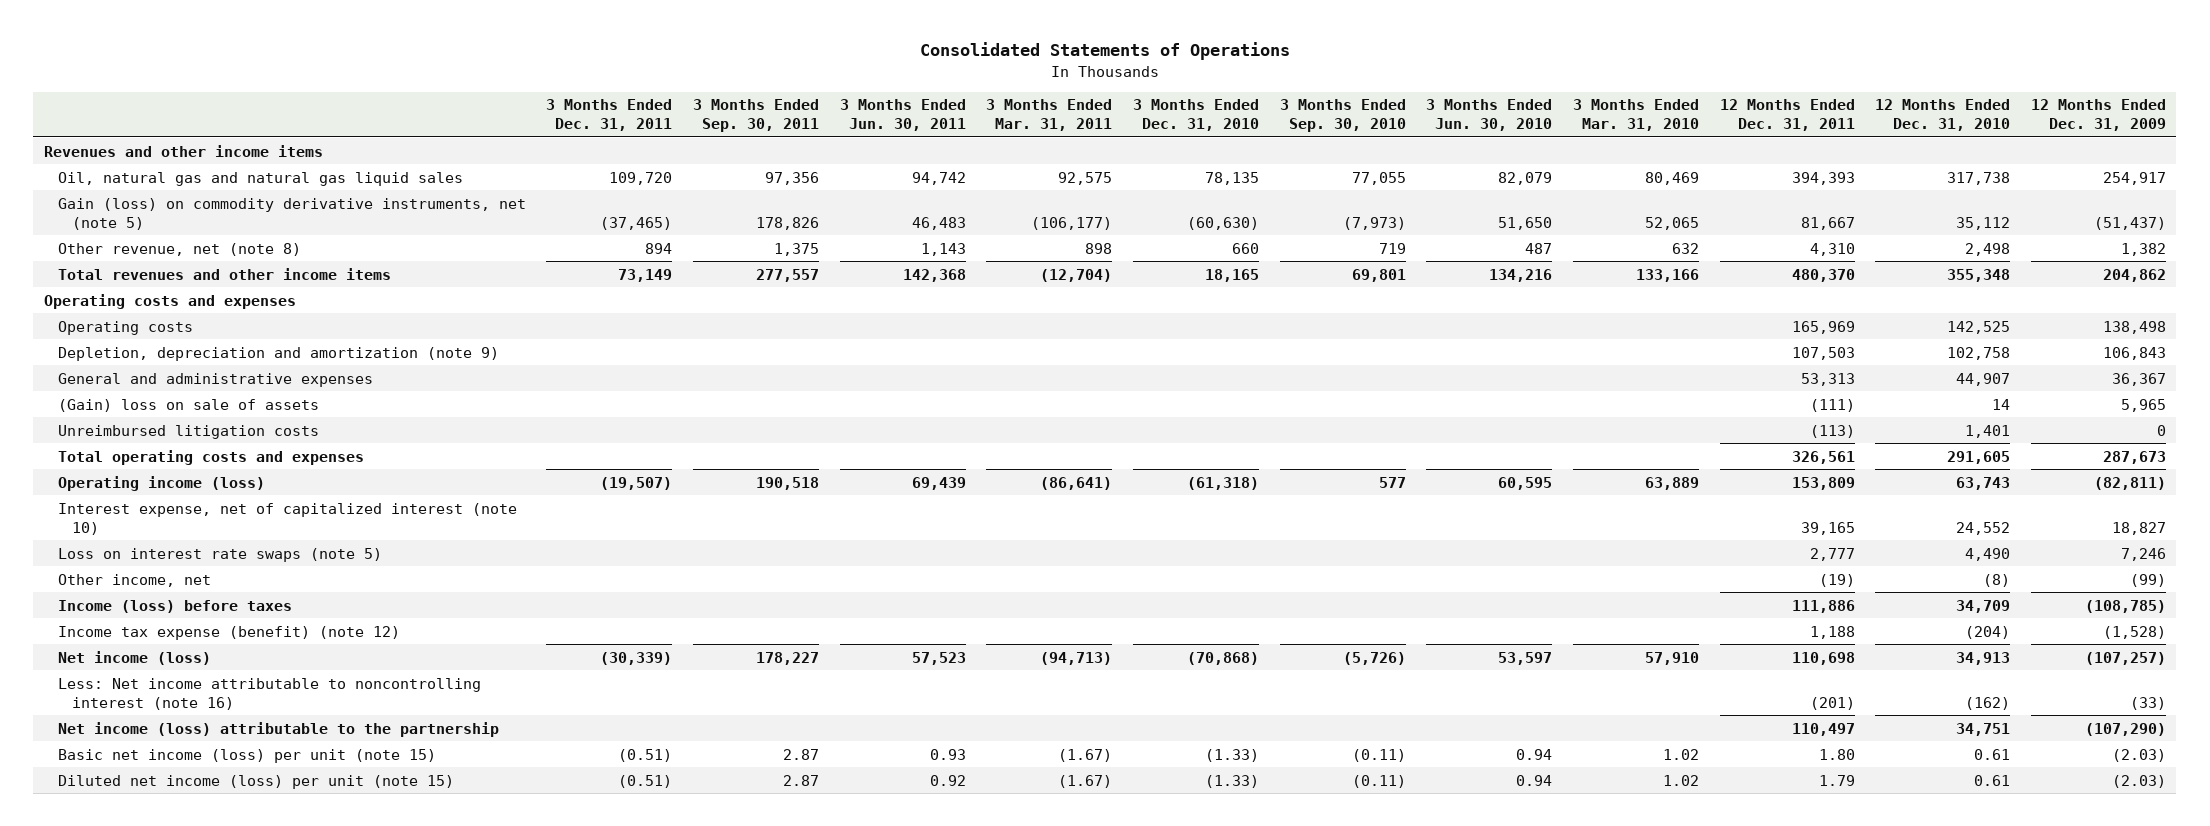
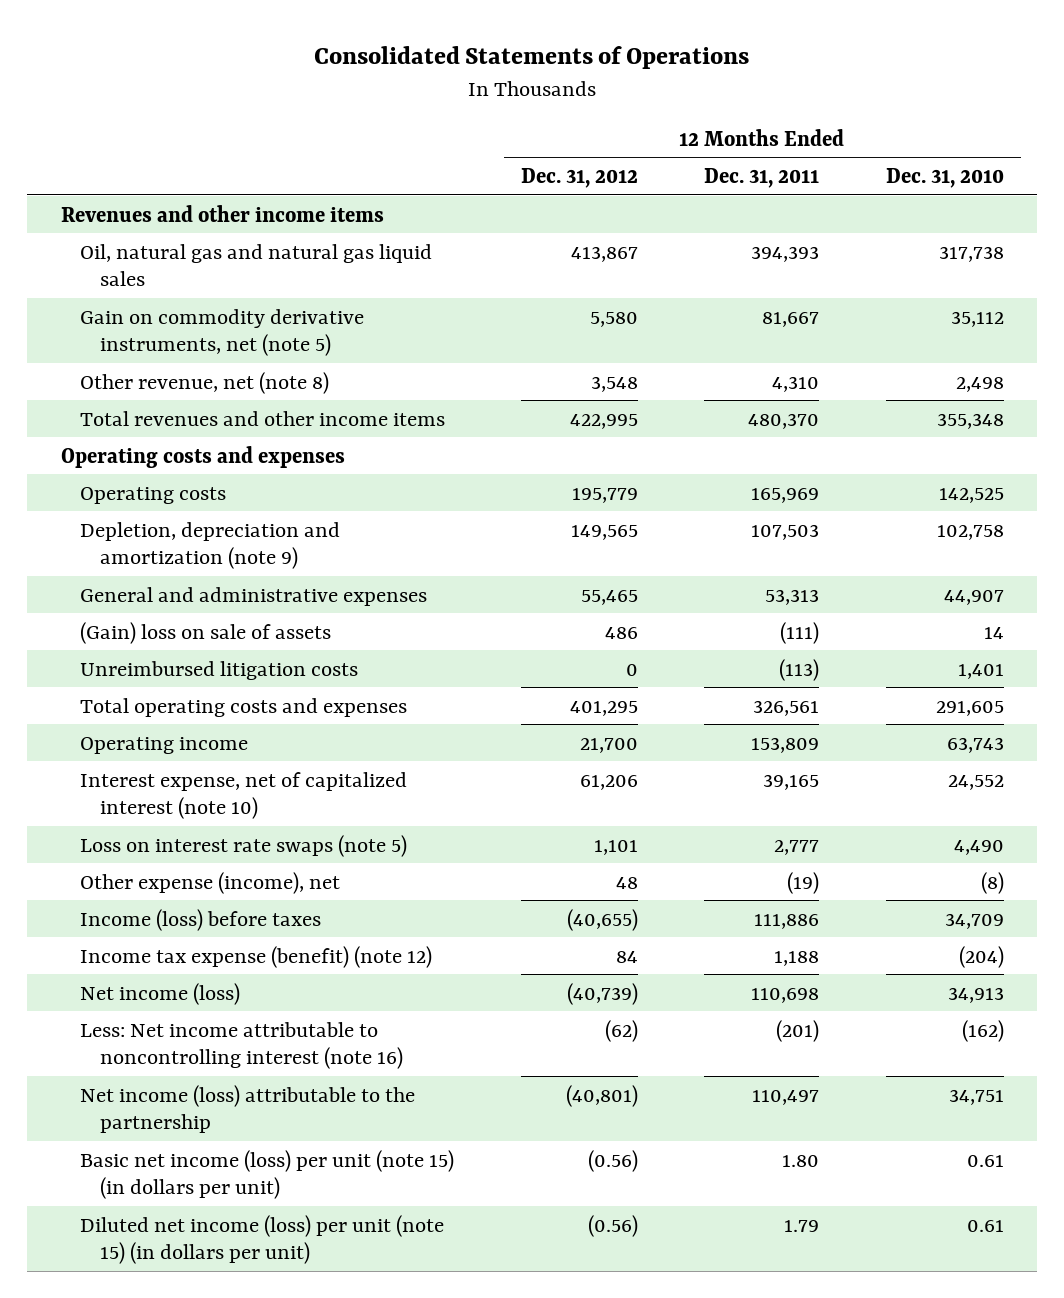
[546,99,673,132] 3 Months Ended Dec. 31, 2011 -> none
[692,99,819,133] 3 Months Ended Sep. 30, 2011 -> none
[839,99,966,132] 3 Months Ended Jun. 30, 2011 -> none
[986,99,1113,132] 3 Months Ended Mar. 31, 2011 -> none
[1132,99,1259,132] 3 Months Ended Dec. 31, 2010 -> none
[1279,99,1406,133] 3 Months Ended Sep. 30, 2010 -> none
[1426,99,1553,132] 3 Months Ended Jun. 30, 2010 -> none
[1573,99,1700,132] 3 Months Ended Mar. 31, 2010 -> none
[2031,99,2167,132] 12 Months Ended Dec. 31, 2009 -> none
none -> [520,168,638,189] Dec. 31, 2012
[57,197,526,230] Gain (loss) on commodity derivative instruments, net (note 5) -> [80,308,365,356] Gain on commodity derivative instruments, net (note 5)
[57,475,265,491] Operating income (loss) -> [80,736,249,754] Operating income
[57,573,211,587] Other income, net -> [80,871,341,894] Other expense (income), net
[57,748,436,763] Basic net income (loss) per unit (note 15) -> [80,1149,455,1199] Basic net income (loss) per unit (note 15) (in dollars per unit)
[57,774,454,789] Diluted net income (loss) per unit (note 15) -> [80,1214,445,1264] Diluted net income (loss) per unit (note 15) (in dollars per unit)

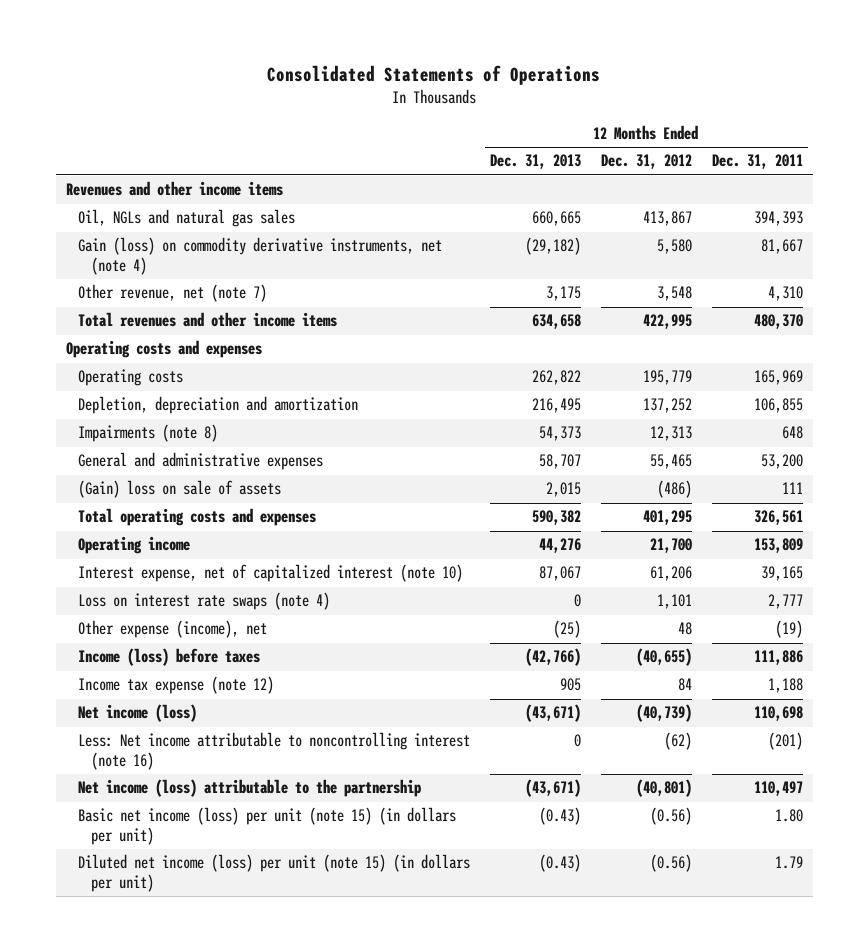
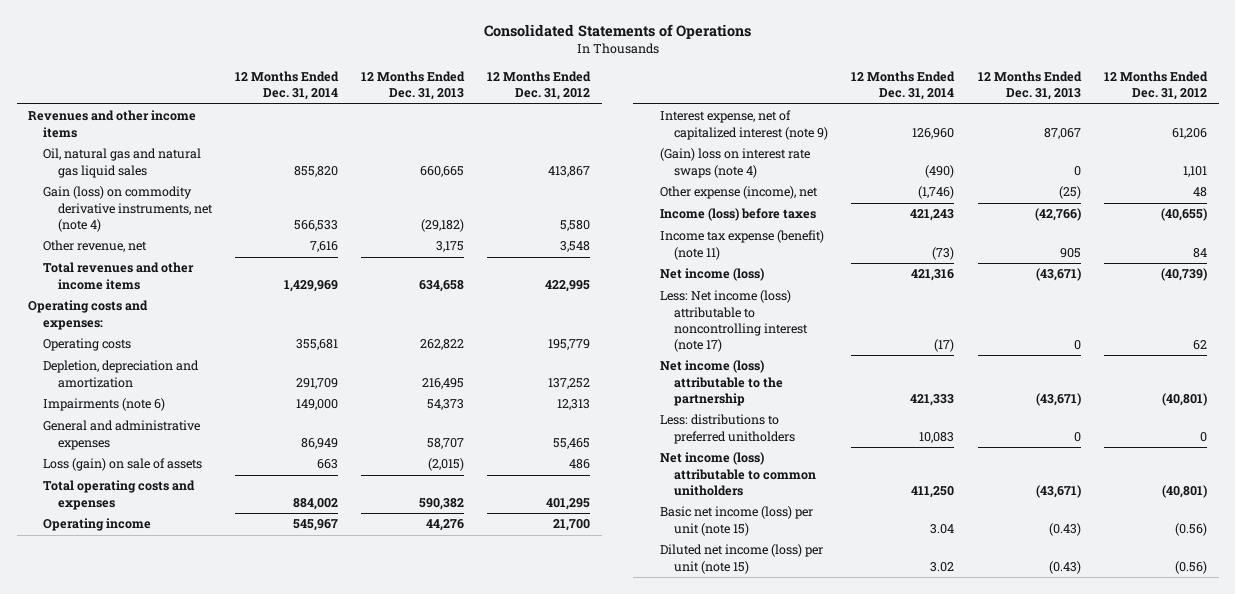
[711,154,803,170] Dec. 31, 2011 -> none
none -> [234,70,339,101] 12 Months Ended Dec. 31, 2014
[78,209,296,228] Oil, NGLs and natural gas sales -> [42,148,201,178] Oil, natural gas and natural gas liquid sales
[78,284,268,303] Other revenue, net (note 7) -> [42,240,147,253] Other revenue, net
[65,340,262,359] Operating costs and expenses -> [28,300,149,330] Operating costs and expenses:
[78,424,219,443] Impairments (note 8) -> [42,398,165,412] Impairments (note 6)
[78,480,282,499] (Gain) loss on sale of assets -> [42,458,202,472] Loss (gain) on sale of assets
[546,482,582,498] 2,015 -> [428,458,465,472] (2,015)
[656,480,692,499] (486) -> [569,459,591,470] 486
[78,564,464,583] Interest expense, net of capitalized interest (note 10) -> [659,110,829,140] Interest expense, net of capitalized interest (note 9)
[78,592,331,611] Loss on interest rate swaps (note 4) -> [659,148,810,178] (Gain) loss on interest rate swaps (note 4)
[78,676,275,695] Income tax expense (note 12) -> [659,230,824,260] Income tax expense (benefit) (note 11)
[78,732,471,771] Less: Net income attributable to noncontrolling interest (note 16) -> [659,290,809,353] Less: Net income (loss) attributable to noncontrolling interest (note 17)
[663,732,692,751] (62) -> [1192,340,1207,351] 62
none -> [659,414,796,444] Less: distributions to preferred unitholders
none -> [659,452,817,496] Net income (loss) attributable to common unitholders
[78,807,457,846] Basic net income (loss) per unit (note 15) (in dollars per unit) -> [659,506,813,536] Basic net income (loss) per unit (note 15)
[78,854,471,893] Diluted net income (loss) per unit (note 15) (in dollars per unit) -> [659,544,823,574] Diluted net income (loss) per unit (note 15)

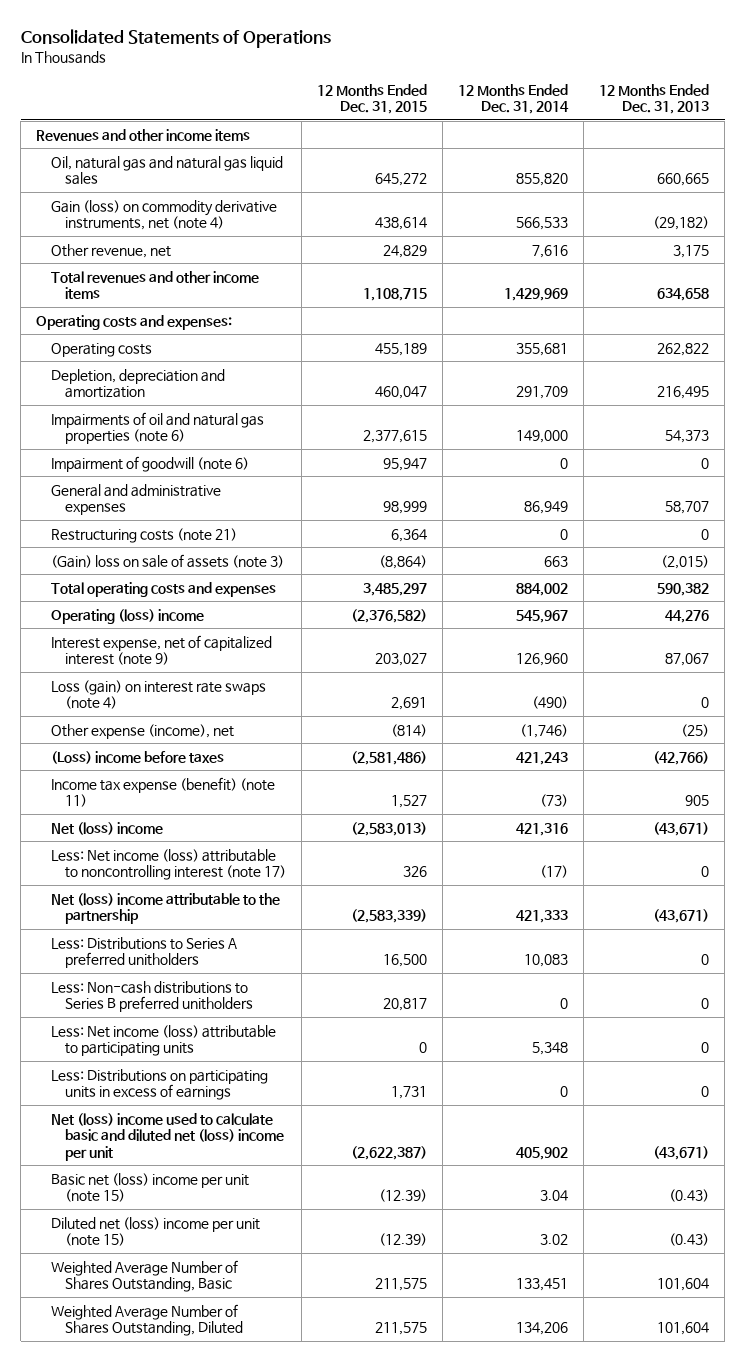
[487,70,592,101] 12 Months Ended Dec. 31, 2012 -> none
none -> [317,83,428,115] 12 Months Ended Dec. 31, 2015
[42,398,165,412] Impairments (note 6) -> [50,411,264,445] Impairments of oil and natural gas properties (note 6)
none -> [50,455,249,472] Impairment of goodwill (note 6)
none -> [50,527,237,543] Restructuring costs (note 21)
[42,458,202,472] Loss (gain) on sale of assets -> [50,553,284,568] (Gain) loss on sale of assets (note 3)
[42,518,151,532] Operating income -> [50,608,204,624] Operating (loss) income
[659,148,810,178] (Gain) loss on interest rate swaps (note 4) -> [50,679,266,710] Loss (gain) on interest rate swaps (note 4)
[659,208,816,222] Income (loss) before taxes -> [50,750,224,764] (Loss) income before taxes
[659,268,764,282] Net income (loss) -> [50,821,163,835] Net (loss) income
[659,360,784,406] Net income (loss) attributable to the partnership -> [50,892,280,925] Net (loss) income attributable to the partnership
[659,414,796,444] Less: distributions to preferred unitholders -> [50,936,237,969] Less: Distributions to Series A preferred unitholders
none -> [50,980,254,1013] Less: Non-cash distributions to Series B preferred unitholders
none -> [50,1024,276,1057] Less: Net income (loss) attributable to participating units
none -> [50,1068,268,1101] Less: Distributions on participating units in excess of earnings
[659,452,817,496] Net income (loss) attributable to common unitholders -> [50,1112,285,1161] Net (loss) income used to calculate basic and diluted net (loss) income per unit
[911,485,955,498] 411,250 -> [516,1146,569,1160] 405,902
[659,506,813,536] Basic net income (loss) per unit (note 15) -> [50,1172,249,1203] Basic net (loss) income per unit (note 15)
[659,544,823,574] Diluted net income (loss) per unit (note 15) -> [50,1216,260,1247] Diluted net (loss) income per unit (note 15)
none -> [50,1259,238,1293] Weighted Average Number of Shares Outstanding, Basic
none -> [50,1303,244,1337] Weighted Average Number of Shares Outstanding, Diluted

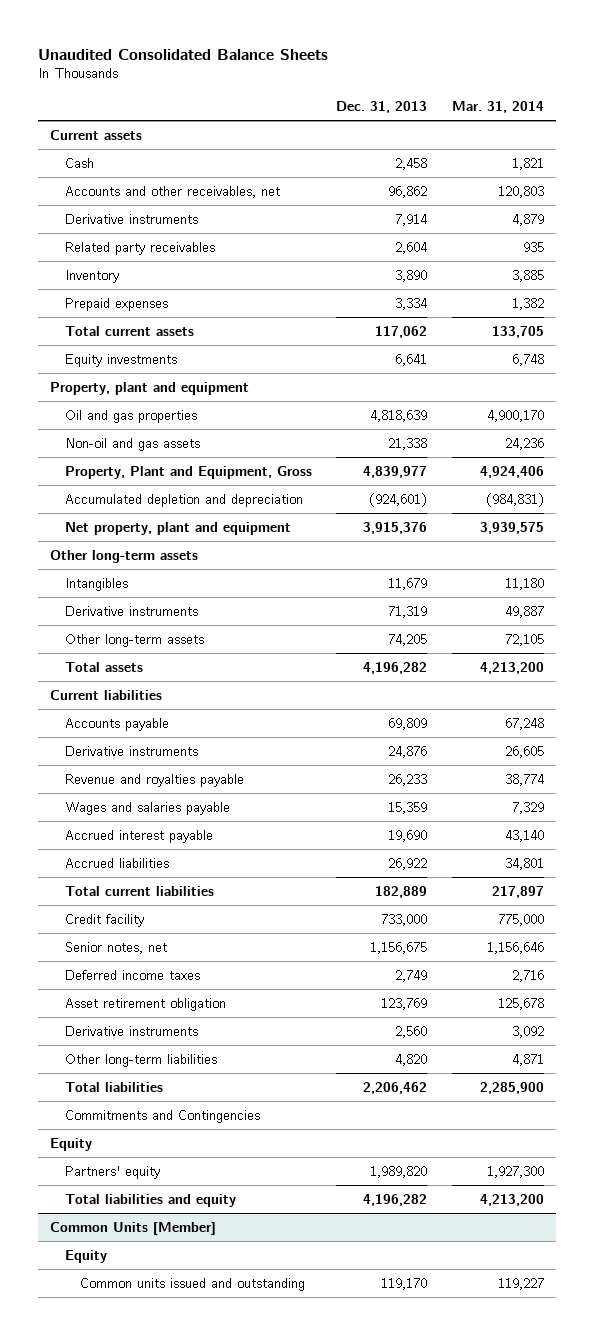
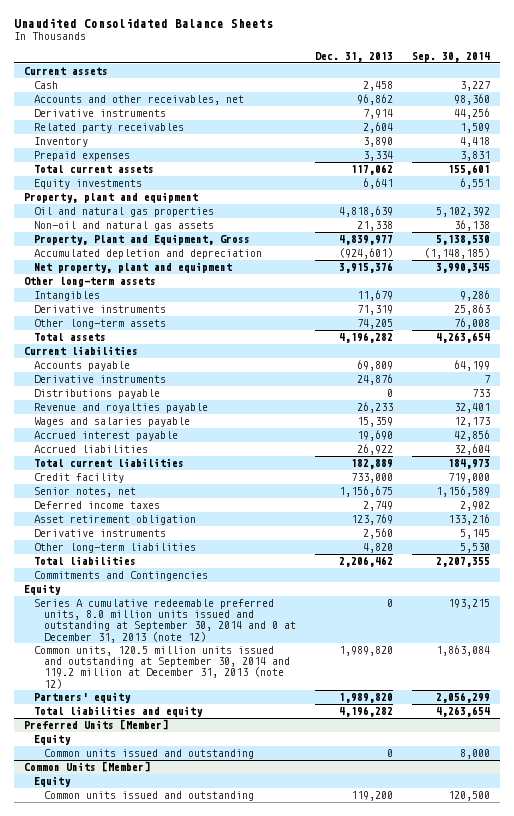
[451,100,544,113] Mar. 31, 2014 -> none
none -> [412,51,491,62] Sep. 30, 2014
[65,409,198,423] Oil and gas properties -> [33,207,214,218] Oil and natural gas properties
[65,437,201,451] Non-oil and gas assets -> [33,221,214,232] Non-oil and natural gas assets
none -> [33,389,160,400] Distributions payable
none -> [33,599,297,643] Series A cumulative redeemable preferred units, 8.0 million units issued and outstanding at September 30, 2014 and 0 at December 31, 2013 (note 12)
none -> [33,646,291,689] Common units, 120.5 million units issued and outstanding at September 30, 2014 and 119.2 million at December 31, 2013 (note 12)
none -> [23,719,168,731] Preferred Units [Member]
none -> [33,734,71,746] Equity
none -> [44,749,255,760] Common units issued and outstanding
[381,1277,428,1290] 119,170 -> [351,791,394,802] 119,200

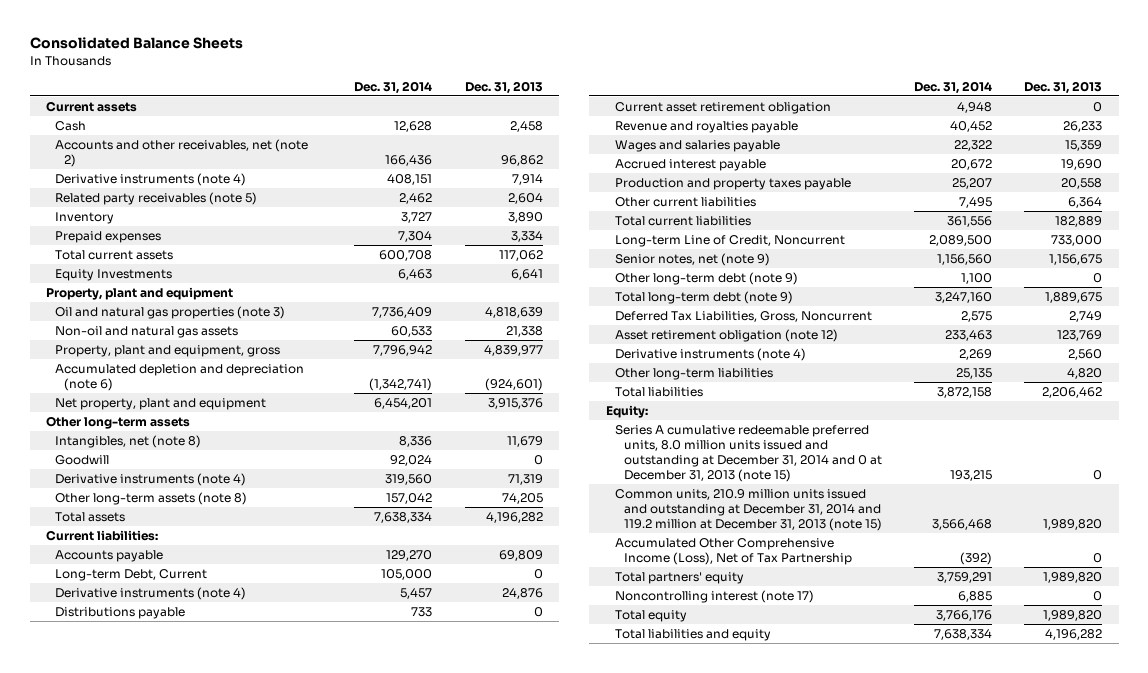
[14,18,274,29] Unaudited Consolidated Balance Sheets -> [29,37,243,50] Consolidated Balance Sheets
[412,51,491,62] Sep. 30, 2014 -> none
none -> [354,80,433,94] Dec. 31, 2014
[33,95,244,106] Accounts and other receivables, net -> [54,138,308,167] Accounts and other receivables, net (note 2)
[33,109,166,118] Derivative instruments -> [54,172,246,186] Derivative instruments (note 4)
[33,123,184,134] Related party receivables -> [54,191,257,205] Related party receivables (note 5)
[33,179,142,190] Equity investments -> [54,268,172,281] Equity Investments
[33,207,214,218] Oil and natural gas properties -> [54,305,285,319] Oil and natural gas properties (note 3)
[33,234,250,246] Property, Plant and Equipment, Gross -> [54,344,280,357] Property, plant and equipment, gross
[33,249,262,260] Accumulated depletion and depreciation -> [54,363,304,391] Accumulated depletion and depreciation (note 6)
[33,291,100,302] Intangibles -> [54,434,201,448] Intangibles, net (note 8)
none -> [54,454,109,465] Goodwill
[33,305,166,314] Derivative instruments -> [54,472,246,486] Derivative instruments (note 4)
[33,319,166,330] Other long-term assets -> [54,491,247,505] Other long-term assets (note 8)
[23,346,138,356] Current liabilities -> [45,529,158,541] Current liabilities:
none -> [54,568,207,581] Long-term Debt, Current
[33,375,166,384] Derivative instruments -> [54,586,246,600] Derivative instruments (note 4)
none -> [614,101,831,114] Current asset retirement obligation
none -> [614,177,851,190] Production and property taxes payable
[33,445,148,454] Accrued liabilities -> [614,196,756,207] Other current liabilities
[357,444,394,456] 26,922 -> [1068,196,1103,208] 6,364
[33,473,124,484] Credit facility -> [614,234,845,247] Long-term Line of Credit, Noncurrent
[33,487,136,498] Senior notes, net -> [614,252,770,266] Senior notes, net (note 9)
none -> [614,271,798,285] Other long-term debt (note 9)
none -> [614,290,793,304] Total long-term debt (note 9)
[33,501,160,510] Deferred income taxes -> [614,310,872,322] Deferred Tax Liabilities, Gross, Noncurrent
[33,515,196,526] Asset retirement obligation -> [614,328,838,342] Asset retirement obligation (note 12)
[33,529,166,538] Derivative instruments -> [614,347,806,361] Derivative instruments (note 4)
[33,571,208,582] Commitments and Contingencies -> none
[23,584,61,596] Equity -> [605,404,648,418] Equity:
[33,599,297,643] Series A cumulative redeemable preferred units, 8.0 million units issued and outstanding at September 30, 2014 and 0 at December 31, 2013 (note 12) -> [614,424,882,482] Series A cumulative redeemable preferred units, 8.0 million units issued and outstanding at December 31, 2014 and 0 at December 31, 2013 (note 15)
[33,646,291,689] Common units, 120.5 million units issued and outstanding at September 30, 2014 and 119.2 million at December 31, 2013 (note 12) -> [614,488,882,531] Common units, 210.9 million units issued and outstanding at December 31, 2014 and 119.2 million at December 31, 2013 (note 15)
none -> [614,537,852,565] Accumulated Other Comprehensive Income (Loss), Net of Tax Partnership
[33,692,131,704] Partners' equity -> [614,571,744,584] Total partners' equity
none -> [614,589,814,603] Noncontrolling interest (note 17)
none -> [614,609,687,622] Total equity
[23,719,168,731] Preferred Units [Member] -> none
[33,734,71,746] Equity -> none
[44,749,255,760] Common units issued and outstanding -> none
[23,761,150,773] Common Units [Member] -> none
[33,776,71,788] Equity -> none
[44,791,255,802] Common units issued and outstanding -> none

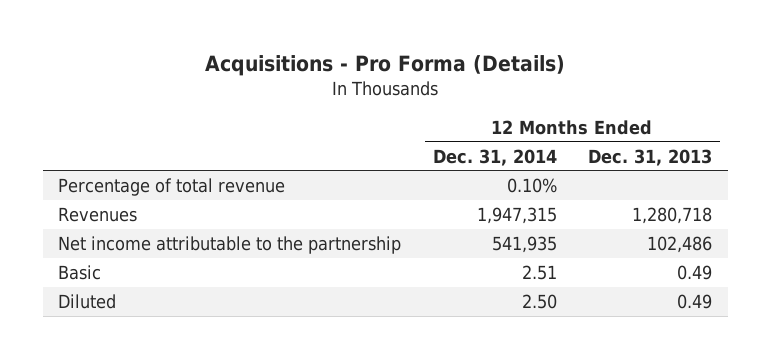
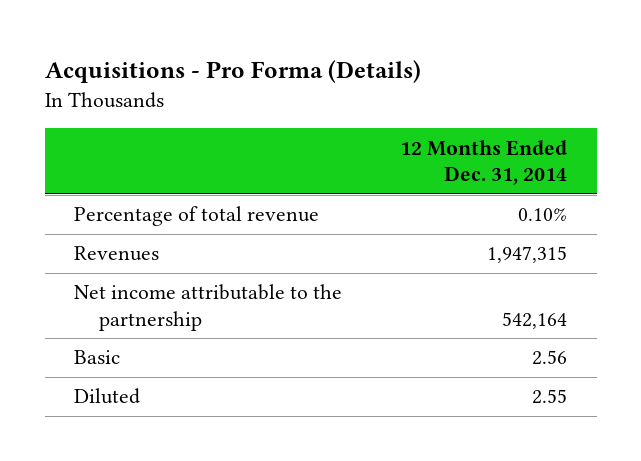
[587,148,712,166] Dec. 31, 2013 -> none
[491,235,557,253] 541,935 -> [502,311,568,329] 542,164
[521,264,557,280] 2.51 -> [532,350,568,366] 2.56
[521,293,557,309] 2.50 -> [532,389,568,405] 2.55

